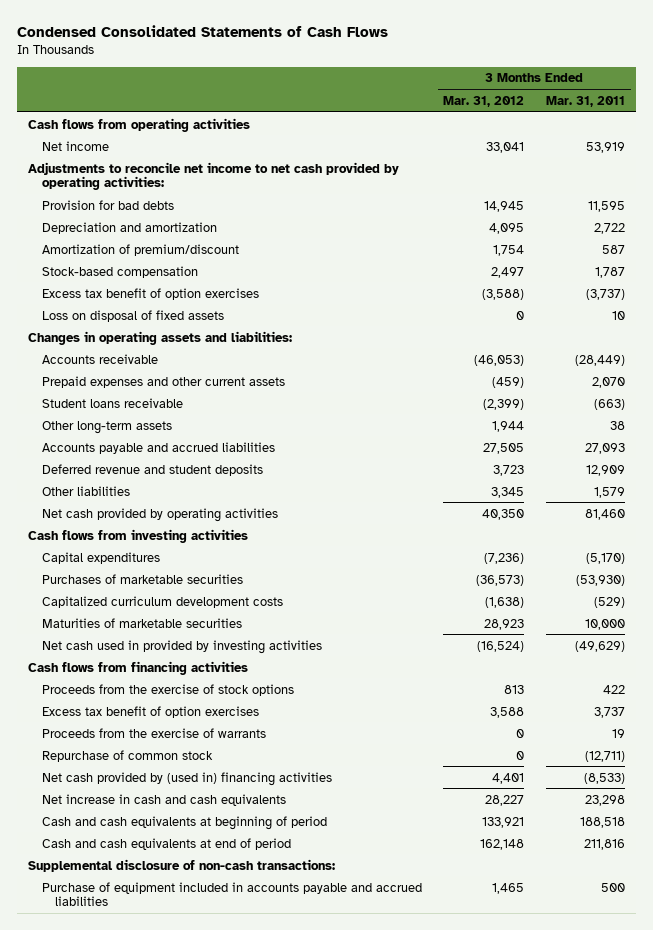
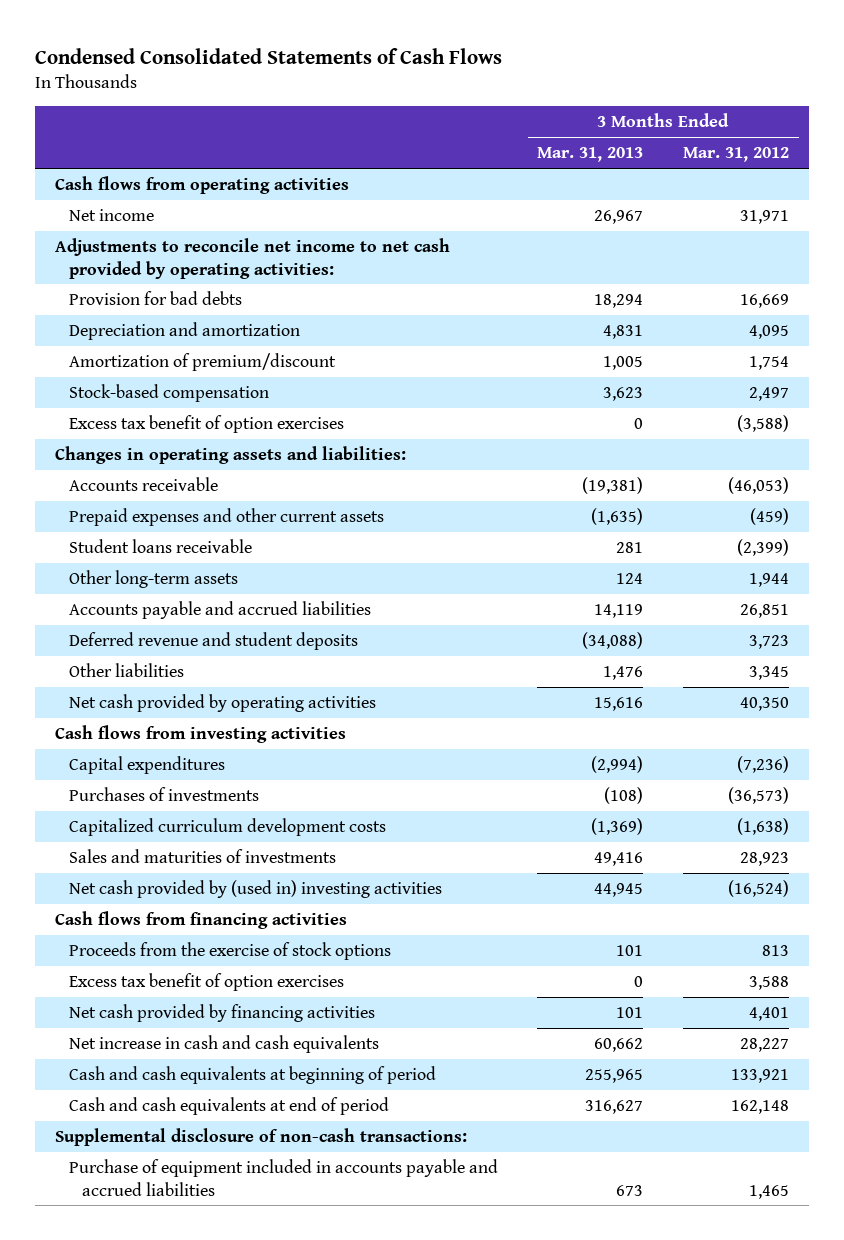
[546,95,626,107] Mar. 31, 2011 -> none
none -> [537,147,644,163] Mar. 31, 2013
[486,141,525,153] 33,041 -> [740,210,790,225] 31,971
[484,200,525,212] 14,945 -> [740,294,790,309] 16,669
[41,309,224,322] Loss on disposal of fixed assets -> none
[483,442,525,454] 27,505 -> [740,604,790,619] 26,851
[41,573,243,584] Purchases of marketable securities -> [68,787,259,802] Purchases of investments
[41,617,242,628] Maturities of marketable securities -> [68,849,336,864] Sales and maturities of investments
[41,639,322,654] Net cash used in provided by investing activities -> [68,880,442,899] Net cash provided by (used in) investing activities
[41,727,266,738] Proceeds from the exercise of warrants -> none
[41,749,213,762] Repurchase of common stock -> none
[41,771,332,786] Net cash provided by (used in) financing activities -> [68,1004,375,1023] Net cash provided by financing activities

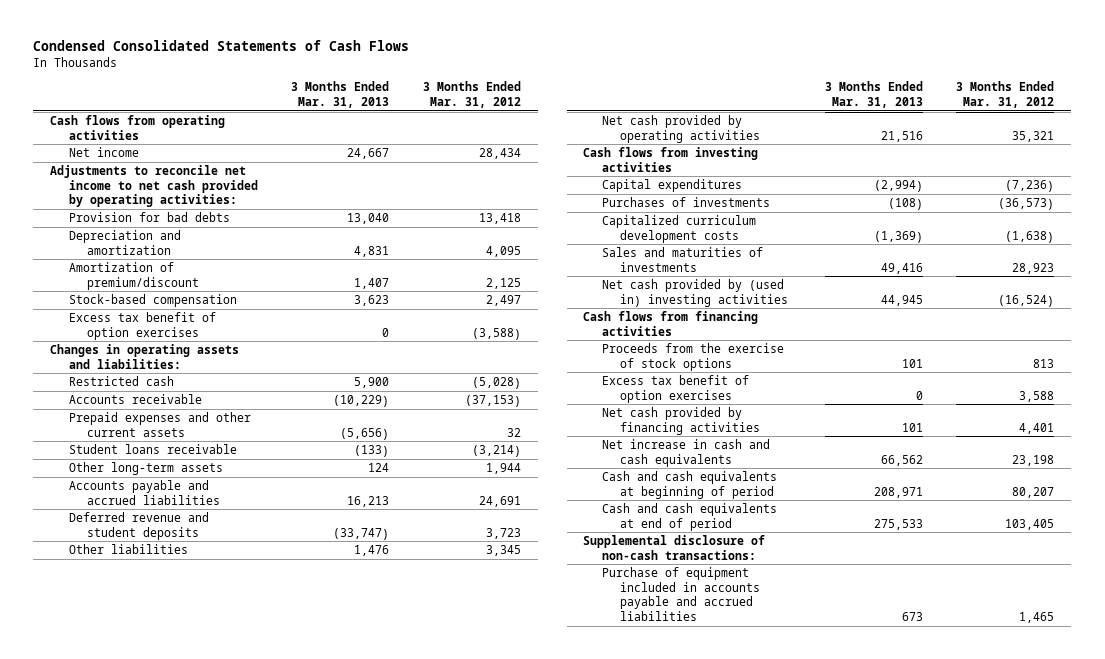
[594,210,644,225] 26,967 -> [347,148,390,160] 24,667
[740,210,790,225] 31,971 -> [479,148,522,160] 28,434
[594,294,644,309] 18,294 -> [347,213,390,225] 13,040
[740,294,790,309] 16,669 -> [479,213,522,225] 13,418
[603,356,644,371] 1,005 -> [354,277,390,289] 1,407
[749,356,790,371] 1,754 -> [486,277,522,289] 2,125
none -> [68,376,174,387] Restricted cash
[582,477,644,495] (19,381) -> [333,395,390,408] (10,229)
[728,477,790,495] (46,053) -> [465,395,522,408] (37,153)
[591,508,644,526] (1,635) -> [340,427,390,440] (5,656)
[750,508,790,526] (459) -> [507,427,522,437] 32
[616,542,644,554] 281 -> [354,445,390,458] (133)
[737,539,790,557] (2,399) -> [472,445,522,458] (3,214)
[594,604,644,619] 14,119 -> [347,495,390,507] 16,213
[740,604,790,619] 26,851 -> [479,495,522,507] 24,691
[582,632,644,650] (34,088) -> [333,527,390,540] (33,747)
[594,697,644,712] 15,616 -> [880,130,923,142] 21,516
[740,697,790,712] 40,350 -> [1012,130,1055,142] 35,321
[594,1038,644,1053] 60,662 -> [880,454,923,466] 66,562
[740,1038,790,1053] 28,227 -> [1012,454,1055,466] 23,198
[585,1069,644,1084] 255,965 -> [873,486,923,498] 208,971
[731,1069,790,1084] 133,921 -> [1012,486,1055,498] 80,207
[585,1100,644,1115] 316,627 -> [873,518,923,530] 275,533
[731,1100,790,1115] 162,148 -> [1005,518,1055,530] 103,405

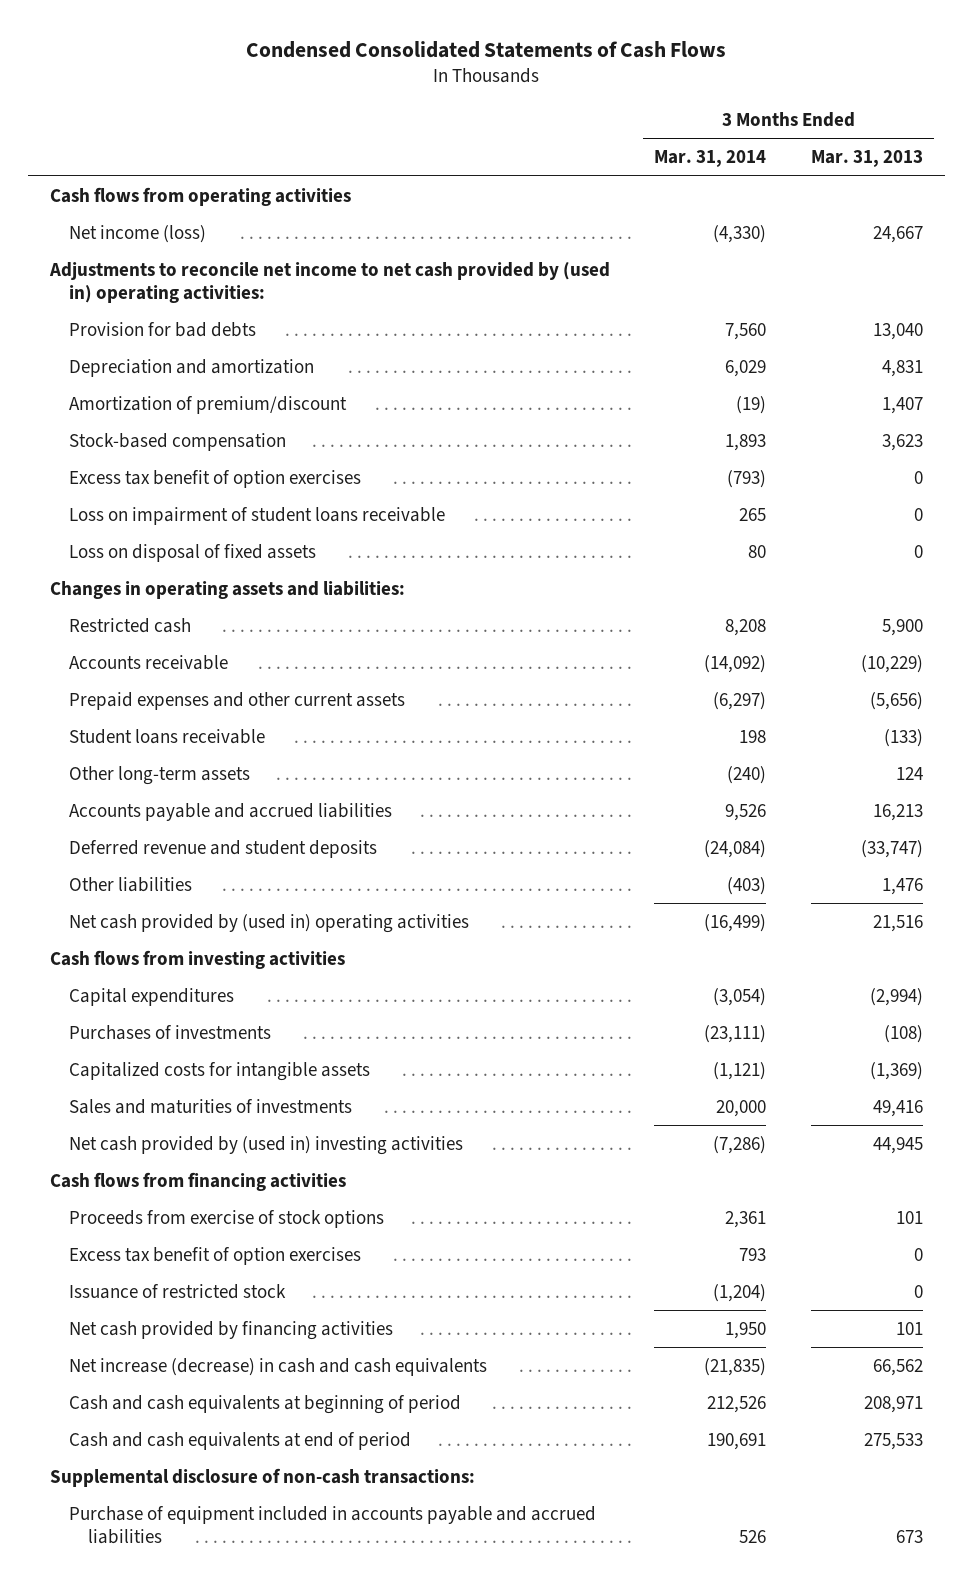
[423,81,522,108] 3 Months Ended Mar. 31, 2012 -> none
none -> [654,150,767,168] Mar. 31, 2014
[68,147,139,158] Net income -> [68,224,206,243] Net income (loss)
[50,165,258,208] Adjustments to reconcile net income to net cash provided by operating activities: -> [49,261,611,303] Adjustments to reconcile net income to net cash provided by (used in) operating activities:
none -> [68,506,445,525] Loss on impairment of student loans receivable
none -> [68,543,316,562] Loss on disposal of fixed assets
[601,115,761,143] Net cash provided by operating activities -> [68,913,469,933] Net cash provided by (used in) operating activities
[601,215,756,243] Capitalized curriculum development costs -> [68,1061,370,1081] Capitalized costs for intangible assets
[601,343,784,371] Proceeds from the exercise of stock options -> [68,1209,384,1228] Proceeds from exercise of stock options
none -> [68,1283,286,1299] Issuance of restricted stock
[601,439,770,467] Net increase in cash and cash equivalents -> [68,1357,487,1376] Net increase (decrease) in cash and cash equivalents

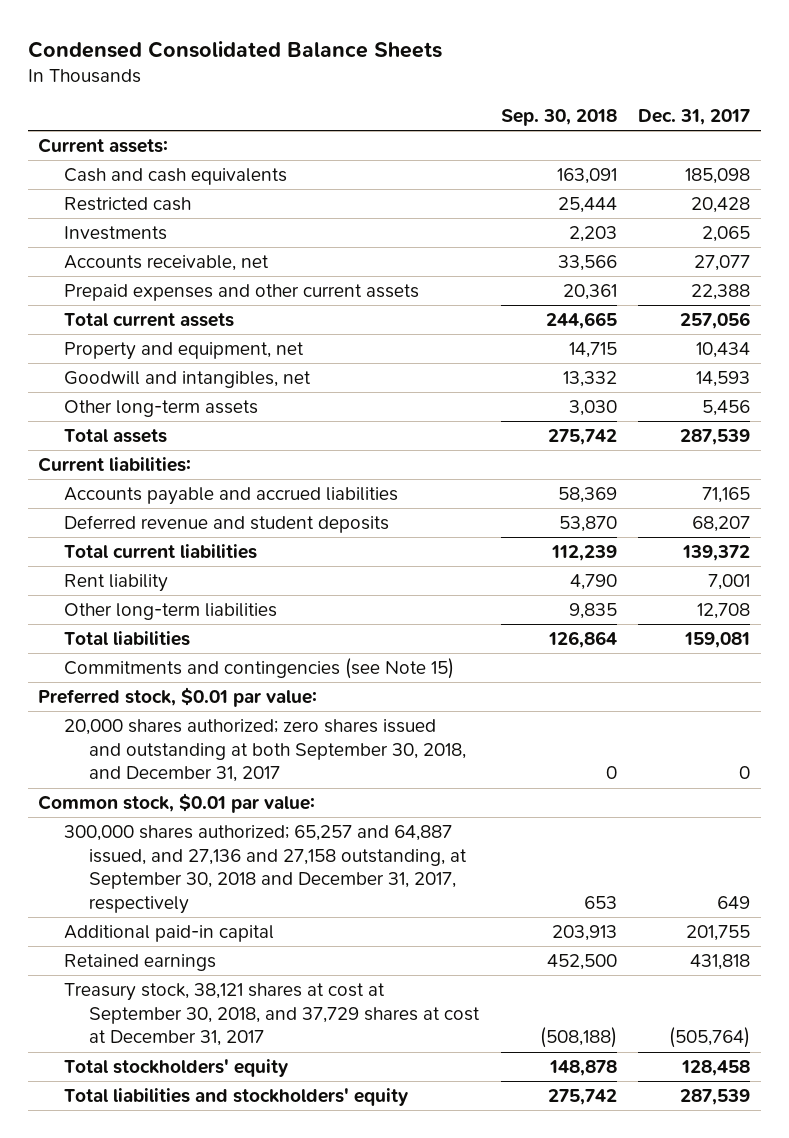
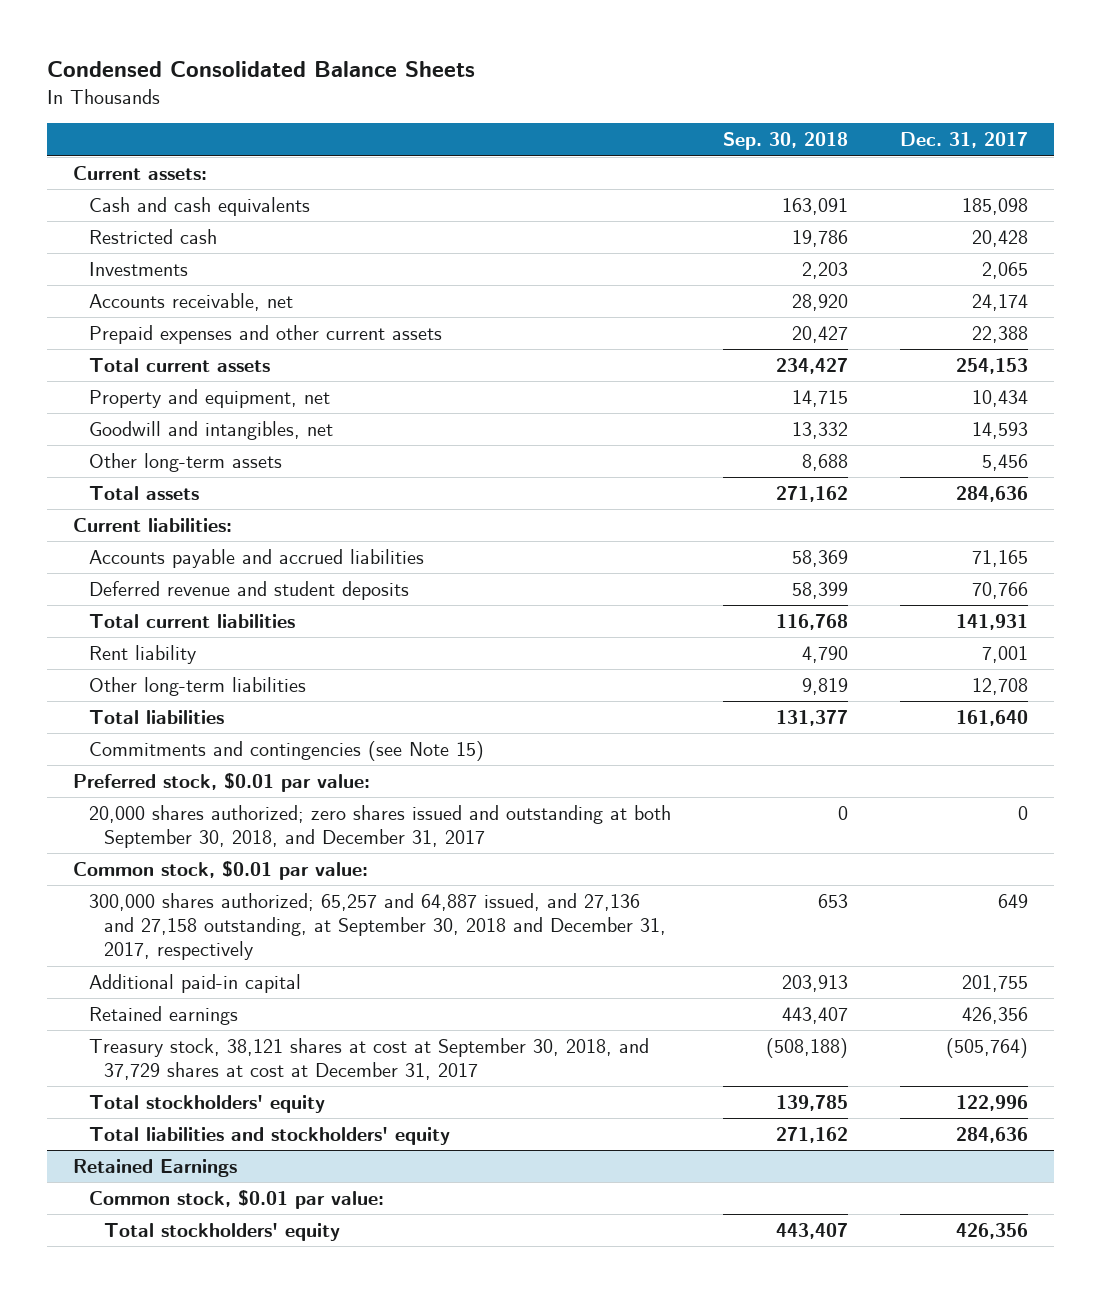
[557,197,617,214] 25,444 -> [792,229,849,247] 19,786
[557,255,617,272] 33,566 -> [792,293,849,311] 28,920
[694,255,751,272] 27,077 -> [972,293,1029,311] 24,174
[562,284,617,301] 20,361 -> [792,325,849,343] 20,427
[545,312,617,330] 244,665 -> [776,357,849,374] 234,427
[680,312,751,330] 257,056 -> [956,357,1029,374] 254,153
[568,400,617,417] 3,030 -> [802,453,849,471] 8,688
[547,429,617,446] 275,742 -> [776,485,849,502] 271,162
[680,429,751,446] 287,539 -> [956,485,1029,502] 284,636
[558,516,617,533] 53,870 -> [792,581,849,599] 58,399
[692,516,751,533] 68,207 -> [972,581,1029,599] 70,766
[550,545,617,562] 112,239 -> [776,613,849,630] 116,768
[682,545,751,562] 139,372 -> [956,613,1029,630] 141,931
[568,603,617,620] 9,835 -> [802,677,849,695] 9,819
[547,631,617,649] 126,864 -> [776,709,849,726] 131,377
[684,632,751,649] 159,081 -> [956,709,1029,726] 161,640
[546,954,617,971] 452,500 -> [782,1006,849,1024] 443,407
[690,954,751,971] 431,818 -> [962,1006,1029,1024] 426,356
[548,1060,617,1077] 148,878 -> [776,1094,849,1111] 139,785
[681,1060,751,1077] 128,458 -> [956,1094,1029,1111] 122,996
[547,1089,617,1106] 275,742 -> [776,1126,849,1143] 271,162
[680,1089,751,1106] 287,539 -> [956,1126,1029,1143] 284,636
none -> [73,1158,238,1177] Retained Earnings
none -> [88,1189,384,1209] Common stock, $0.01 par value:
none -> [104,1222,341,1241] Total stockholders' equity

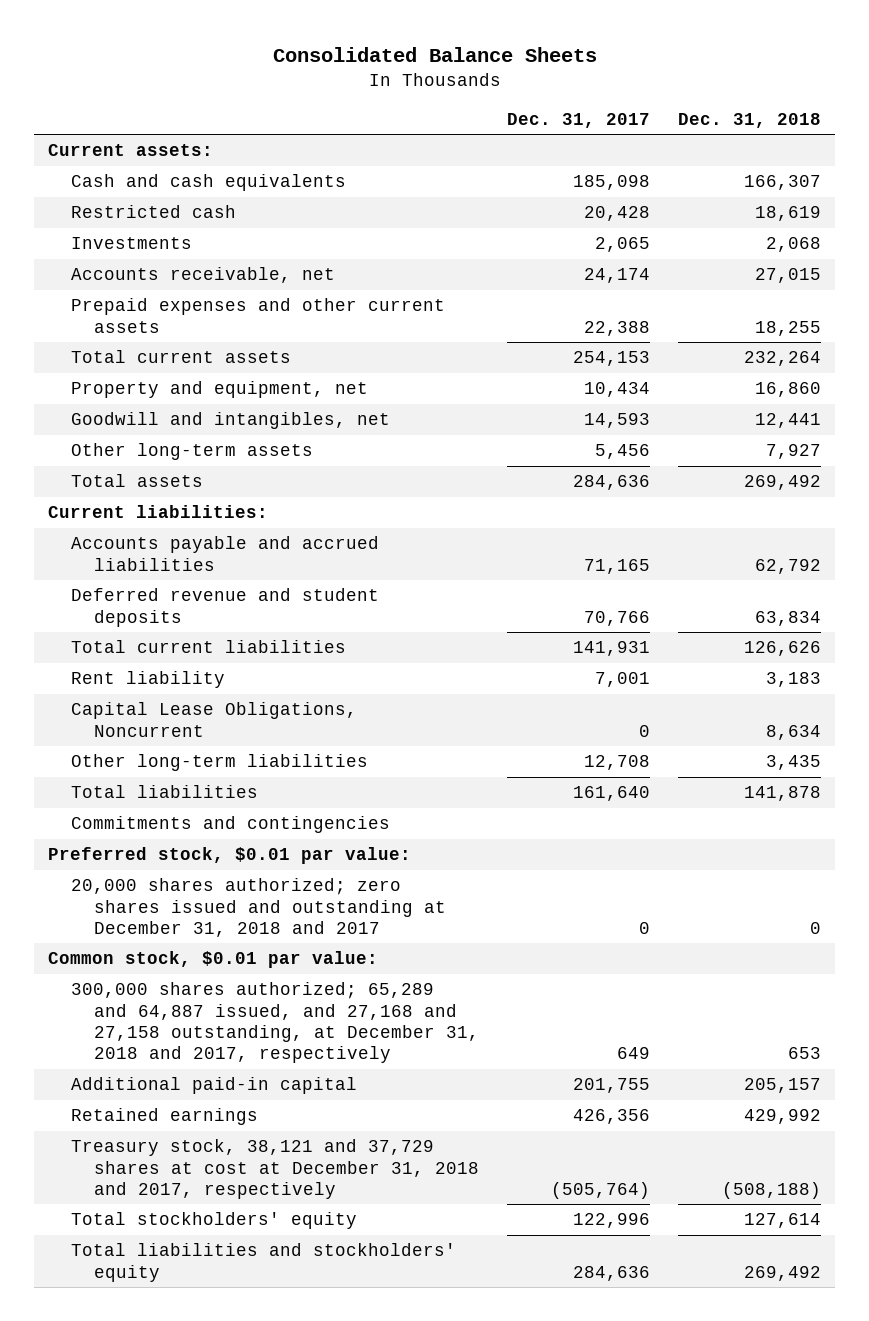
[46,61,475,78] Condensed Consolidated Balance Sheets -> [272,46,597,62] Consolidated Balance Sheets
[723,132,849,151] Sep. 30, 2018 -> none
none -> [677,112,821,128] Dec. 31, 2018
none -> [70,702,357,737] Capital Lease Obligations, Noncurrent
[88,740,484,761] Commitments and contingencies (see Note 15) -> [70,816,390,834] Commitments and contingencies
[88,804,671,849] 20,000 shares authorized; zero shares issued and outstanding at both September 30, 2018, and December 31, 2017 -> [70,878,446,937] 20,000 shares authorized; zero shares issued and outstanding at December 31, 2018 and 2017
[88,892,667,961] 300,000 shares authorized; 65,257 and 64,887 issued, and 27,136 and 27,158 outstanding, at September 30, 2018 and December 31, 2017, respectively -> [70,982,479,1063] 300,000 shares authorized; 65,289 and 64,887 issued, and 27,168 and 27,158 outstanding, at December 31, 2018 and 2017, respectively
[88,1037,649,1081] Treasury stock, 38,121 shares at cost at September 30, 2018, and 37,729 shares at cost at December 31, 2017 -> [70,1139,479,1199] Treasury stock, 38,121 and 37,729 shares at cost at December 31, 2018 and 2017, respectively
[73,1158,238,1177] Retained Earnings -> none
[88,1189,384,1209] Common stock, $0.01 par value: -> none
[104,1222,341,1241] Total stockholders' equity -> none

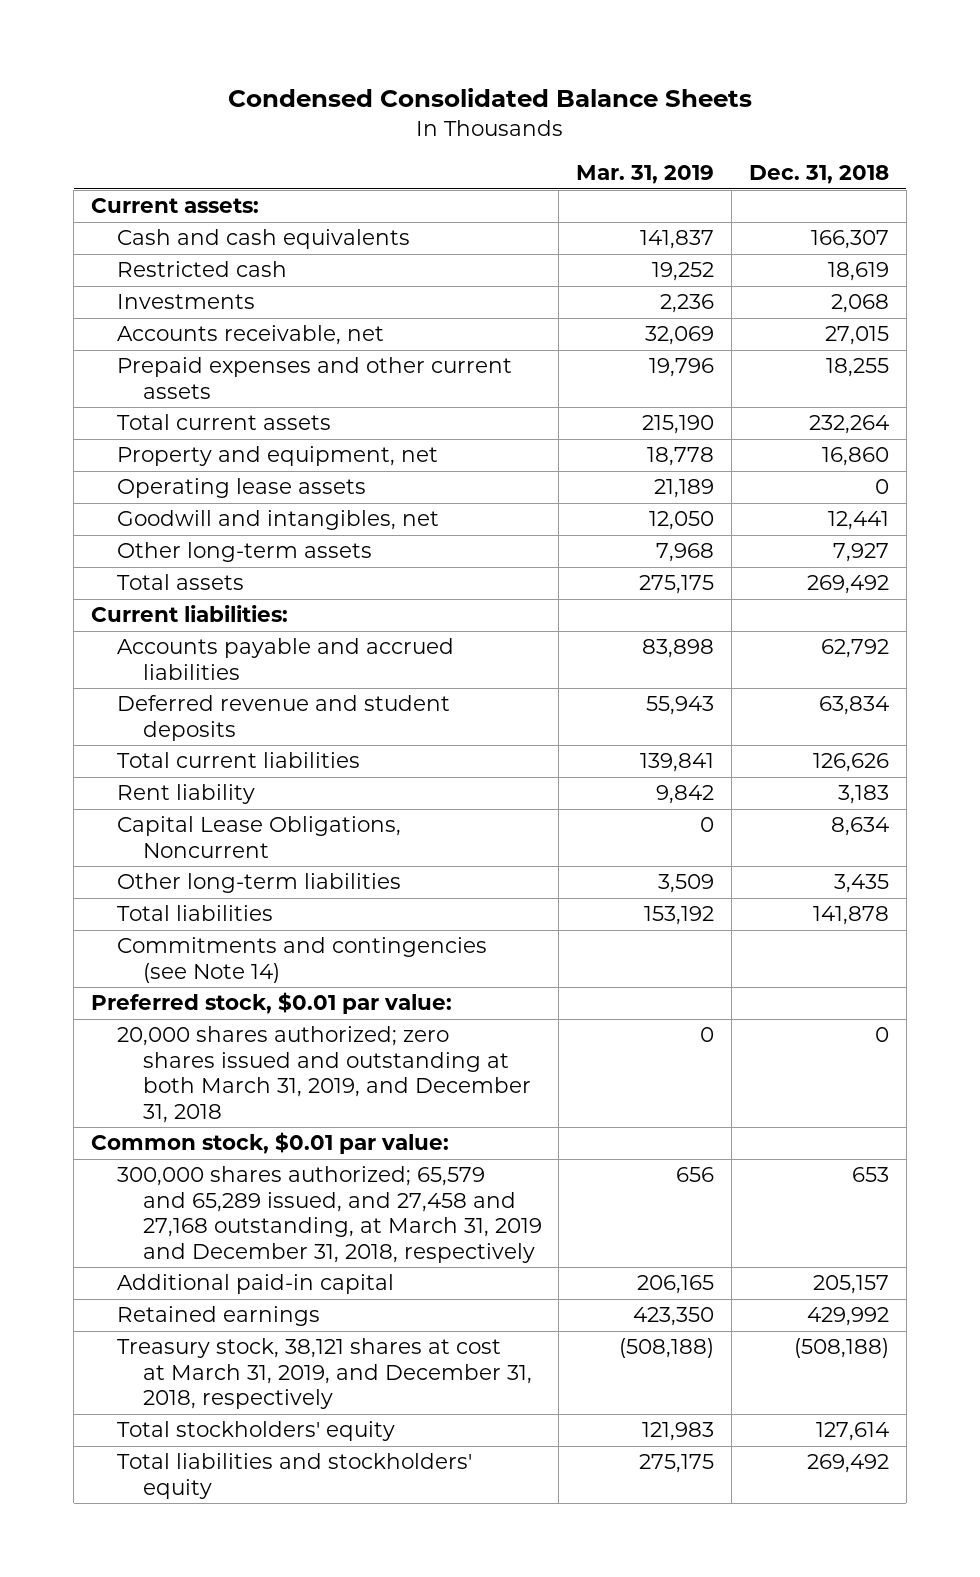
[272,46,597,62] Consolidated Balance Sheets -> [228,88,753,108] Condensed Consolidated Balance Sheets
[506,112,650,128] Dec. 31, 2017 -> none
none -> [576,165,715,185] Mar. 31, 2019
none -> [116,478,366,499] Operating lease assets
[70,816,390,834] Commitments and contingencies -> [116,937,487,983] Commitments and contingencies (see Note 14)
[70,878,446,937] 20,000 shares authorized; zero shares issued and outstanding at December 31, 2018 and 2017 -> [116,1026,531,1124] 20,000 shares authorized; zero shares issued and outstanding at both March 31, 2019, and December 31, 2018
[70,982,479,1063] 300,000 shares authorized; 65,289 and 64,887 issued, and 27,168 and 27,158 outstanding, at December 31, 2018 and 2017, respectively -> [116,1166,542,1264] 300,000 shares authorized; 65,579 and 65,289 issued, and 27,458 and 27,168 outstanding, at March 31, 2019 and December 31, 2018, respectively
[70,1139,479,1199] Treasury stock, 38,121 and 37,729 shares at cost at December 31, 2018 and 2017, respectively -> [116,1338,532,1410] Treasury stock, 38,121 shares at cost at March 31, 2019, and December 31, 2018, respectively

